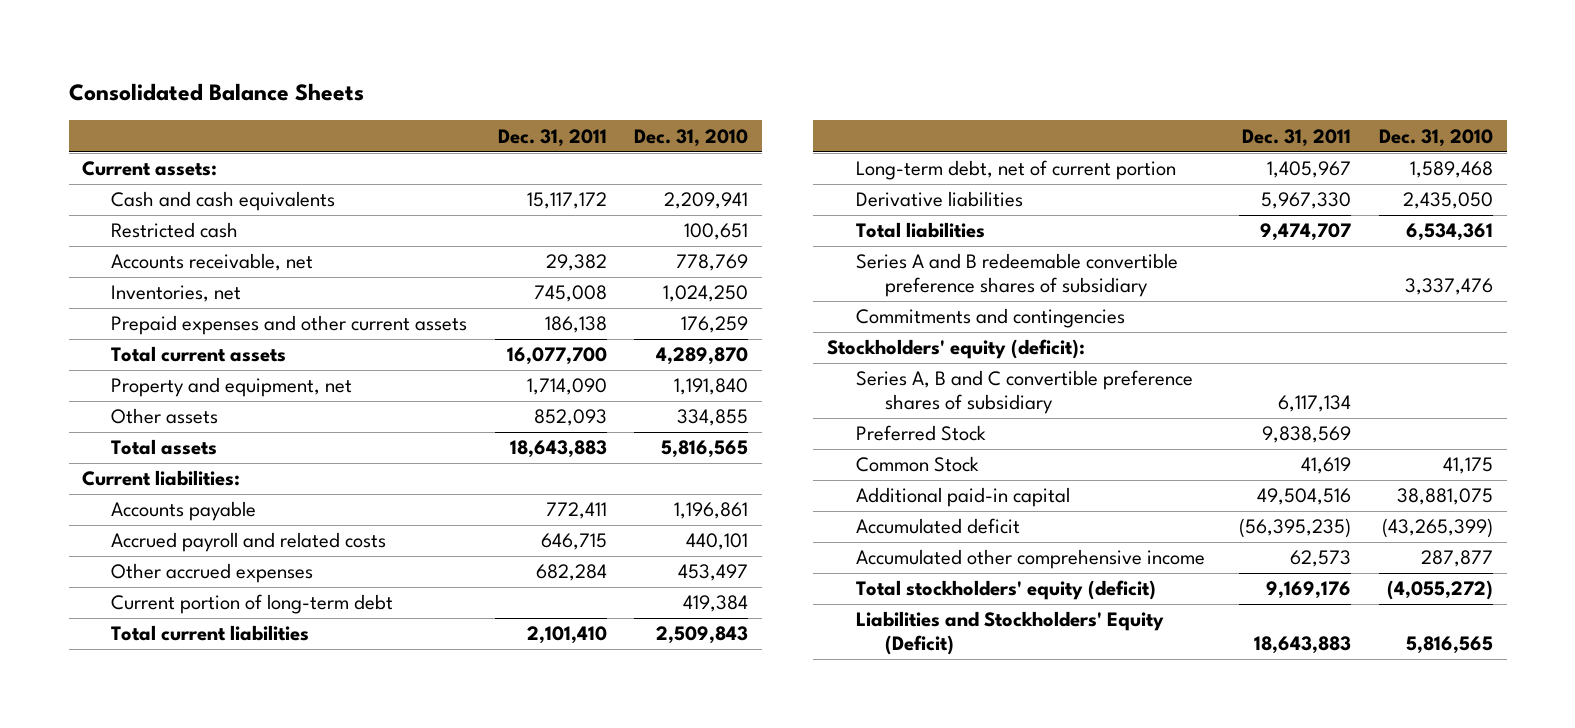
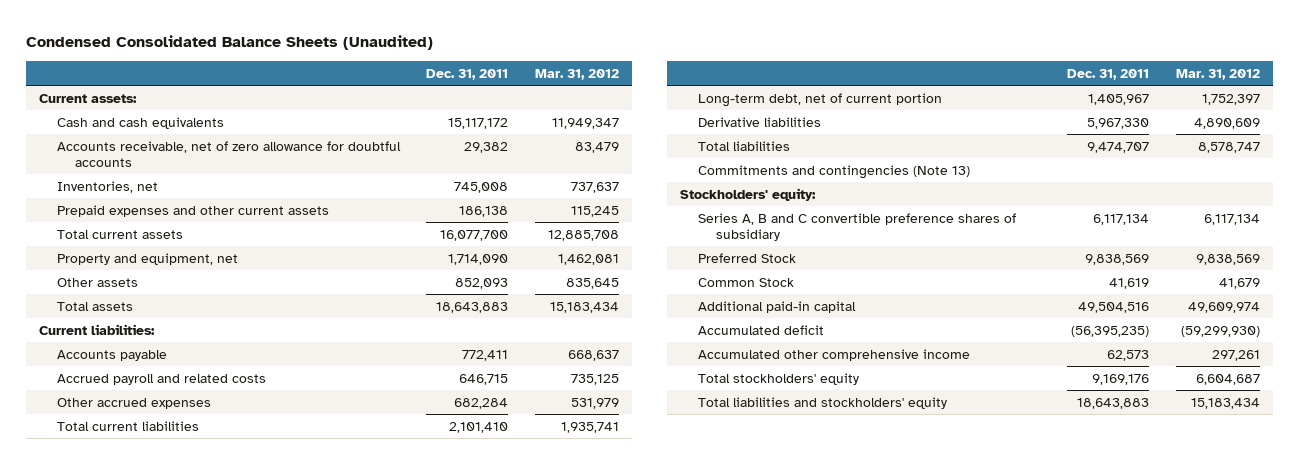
[68,83,364,102] Consolidated Balance Sheets -> [25,34,433,50] Condensed Consolidated Balance Sheets (Unaudited)
[634,128,749,147] Dec. 31, 2010 -> none
none -> [534,68,619,80] Mar. 31, 2012
[111,222,239,239] Restricted cash -> none
[111,253,314,272] Accounts receivable, net -> [56,140,401,168] Accounts receivable, net of zero allowance for doubtful accounts
[111,594,394,615] Current portion of long-term debt -> none
[855,253,1178,297] Series A and B redeemable convertible preference shares of subsidiary -> none
[855,308,1125,329] Commitments and contingencies -> [697,164,970,179] Commitments and contingencies (Note 13)
[826,339,1085,360] Stockholders' equity (deficit): -> [679,187,816,201] Stockholders' equity:
[855,580,1156,601] Total stockholders' equity (deficit) -> [697,372,859,385] Total stockholders' equity
[855,611,1164,655] Liabilities and Stockholders' Equity (Deficit) -> [697,396,947,409] Total liabilities and stockholders' equity

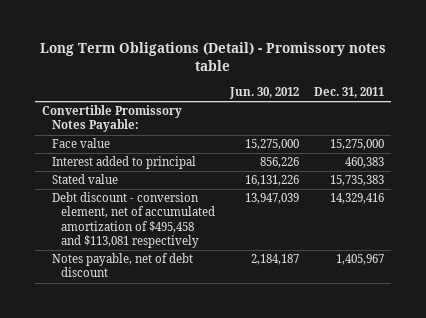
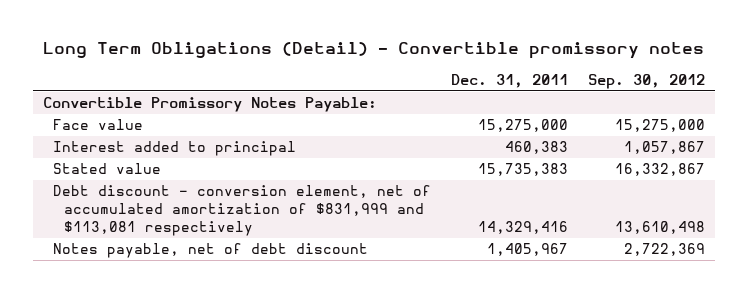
[40,42,387,72] Long Term Obligations (Detail) - Promissory notes table -> [42,42,704,60] Long Term Obligations (Detail) - Convertible promissory notes
[229,87,300,100] Jun. 30, 2012 -> none
none -> [588,73,706,89] Sep. 30, 2012
[51,192,216,248] Debt discount - conversion element, net of accumulated amortization of $495,458 and $113,081 respectively -> [53,185,432,236] Debt discount - conversion element, net of accumulated amortization of $831,999 and $113,081 respectively

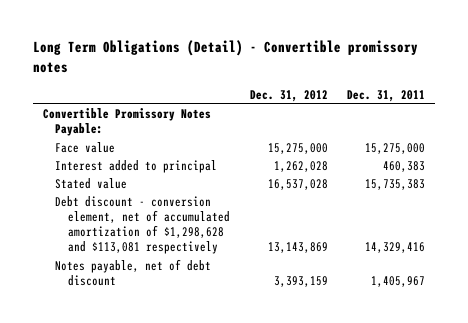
[588,73,706,89] Sep. 30, 2012 -> none
none -> [249,89,328,102] Dec. 31, 2012
[53,185,432,236] Debt discount - conversion element, net of accumulated amortization of $831,999 and $113,081 respectively -> [55,195,231,254] Debt discount - conversion element, net of accumulated amortization of $1,298,628 and $113,081 respectively

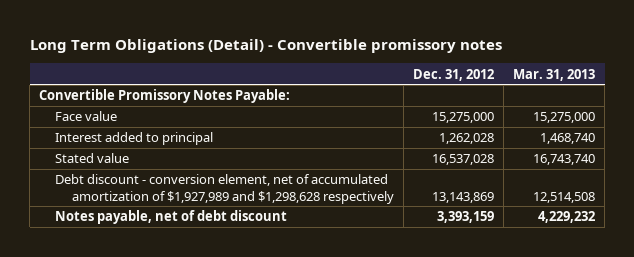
[347,89,426,102] Dec. 31, 2011 -> none
none -> [513,68,596,81] Mar. 31, 2013
[55,195,231,254] Debt discount - conversion element, net of accumulated amortization of $1,298,628 and $113,081 respectively -> [55,174,394,204] Debt discount - conversion element, net of accumulated amortization of $1,927,989 and $1,298,628 respectively

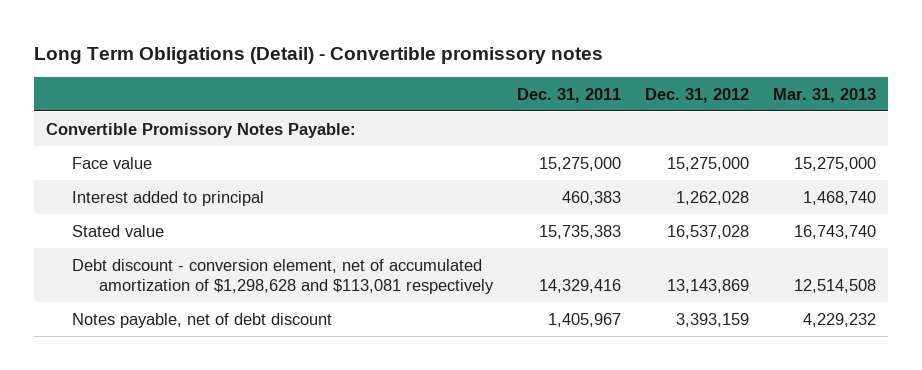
none -> [516,87,621,103] Dec. 31, 2011
[55,174,394,204] Debt discount - conversion element, net of accumulated amortization of $1,927,989 and $1,298,628 respectively -> [72,258,494,294] Debt discount - conversion element, net of accumulated amortization of $1,298,628 and $113,081 respectively

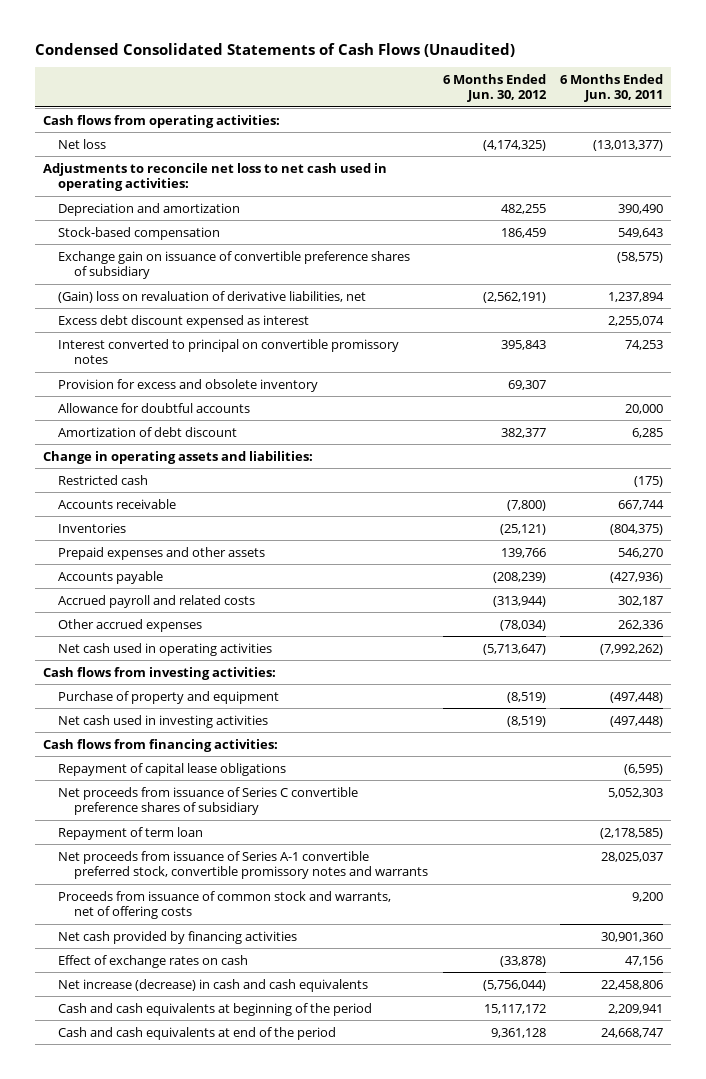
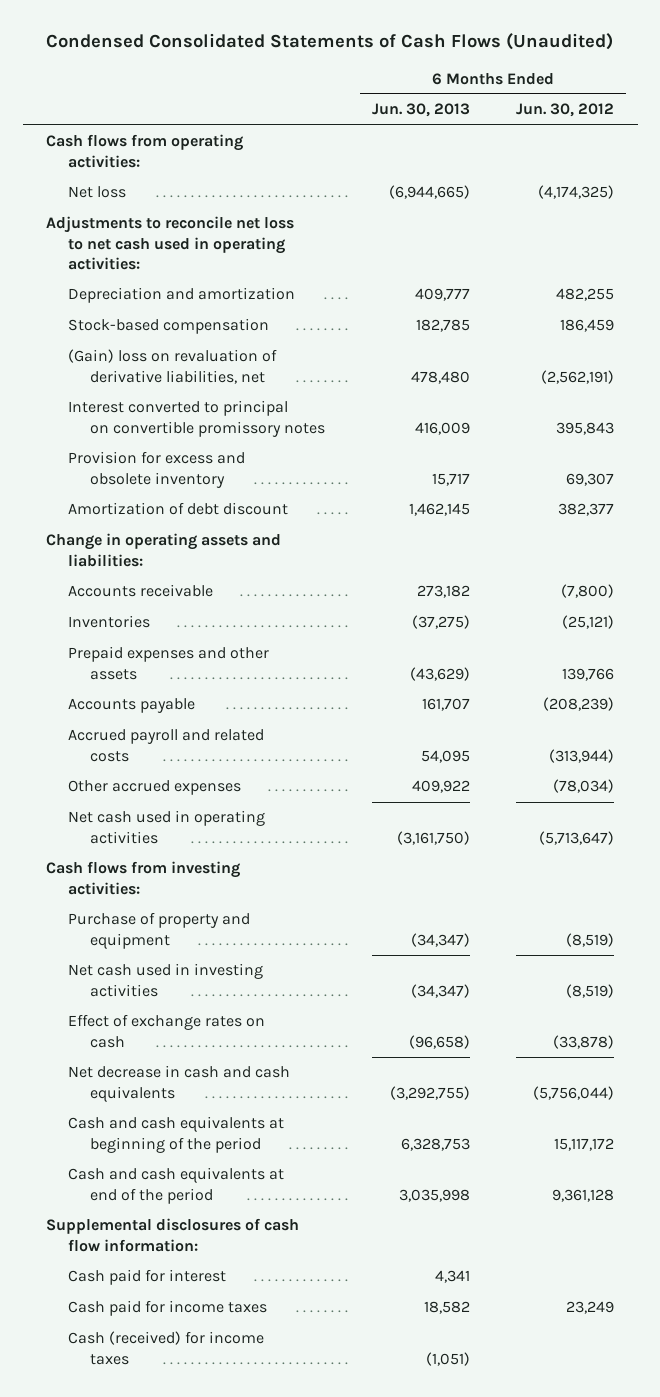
[560,74,664,103] 6 Months Ended Jun. 30, 2011 -> none
none -> [371,103,470,118] Jun. 30, 2013
[58,250,411,279] Exchange gain on issuance of convertible preference shares of subsidiary -> none
[58,314,310,328] Excess debt discount expensed as interest -> none
[58,402,251,413] Allowance for doubtful accounts -> none
[58,474,149,485] Restricted cash -> none
[42,738,278,752] Cash flows from financing activities: -> none
[58,762,287,776] Repayment of capital lease obligations -> none
[58,786,359,815] Net proceeds from issuance of Series C convertible preference shares of subsidiary -> none
[58,826,204,840] Repayment of term loan -> none
[58,850,429,879] Net proceeds from issuance of Series A-1 convertible preferred stock, convertible promissory notes and warrants -> none
[58,890,392,919] Proceeds from issuance of common stock and warrants, net of offering costs -> none
[58,930,298,944] Net cash provided by financing activities -> none
[58,978,369,992] Net increase (decrease) in cash and cash equivalents -> [67,1065,290,1102] Net decrease in cash and cash equivalents
none -> [45,1218,299,1252] Supplemental disclosures of cash flow information:
none -> [67,1269,226,1286] Cash paid for interest
none -> [67,1300,267,1317] Cash paid for income taxes
none -> [67,1331,264,1365] Cash (received) for income taxes

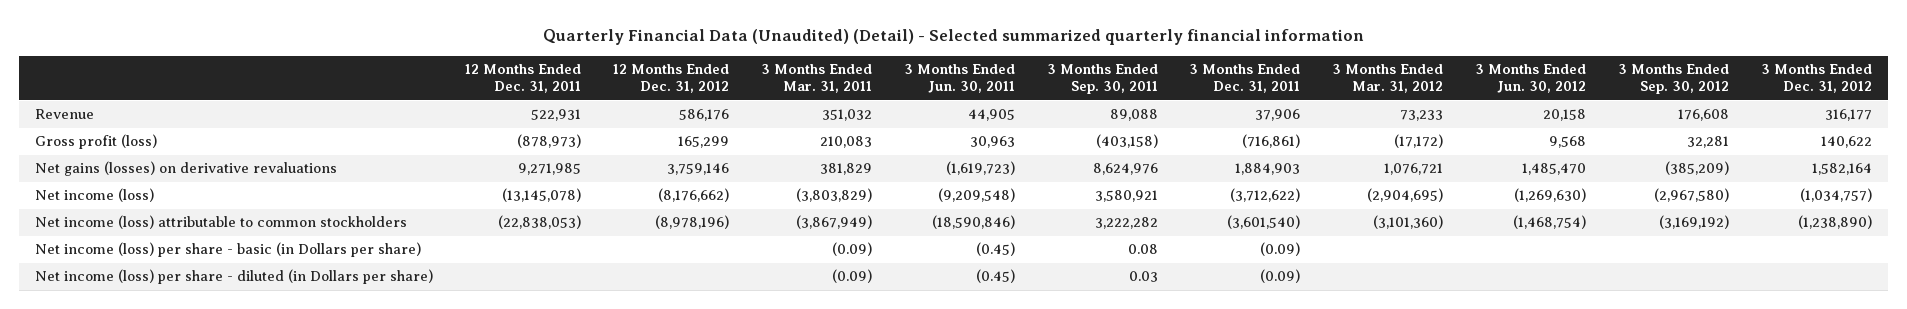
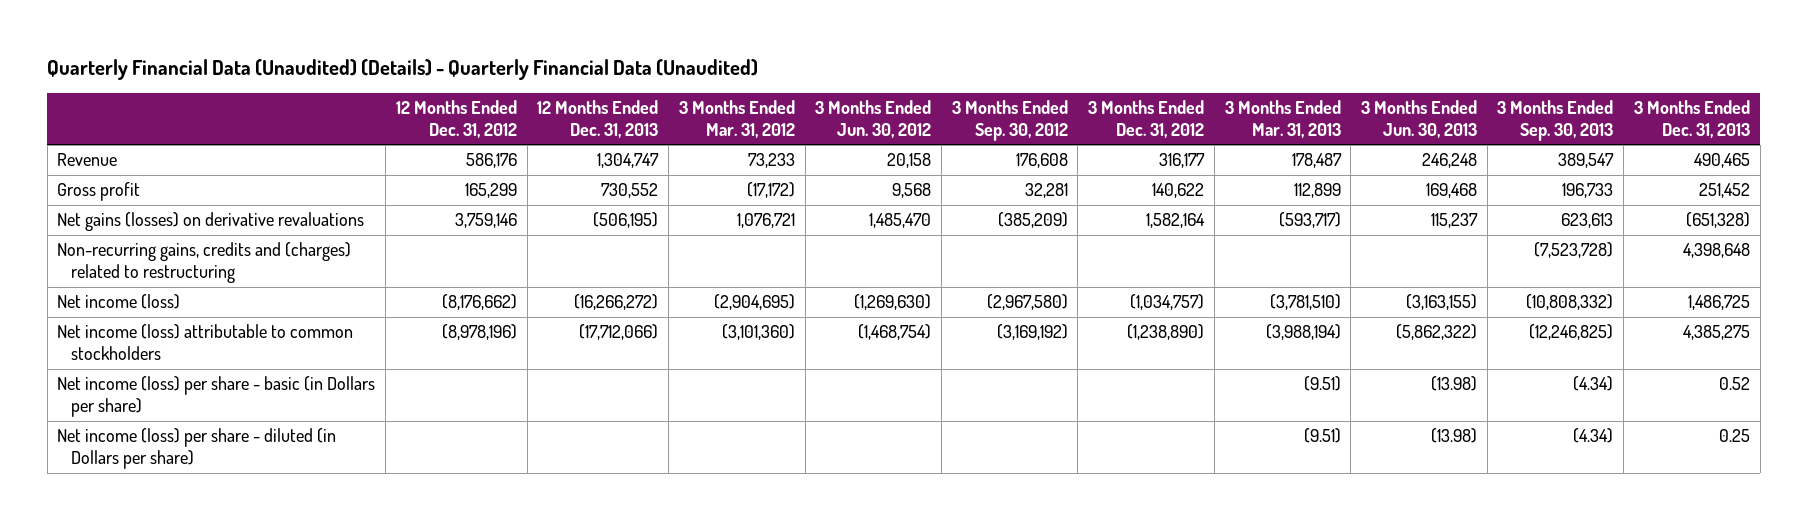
[542,29,1364,46] Quarterly Financial Data (Unaudited) (Detail) - Selected summarized quarterly financial information -> [47,58,759,80] Quarterly Financial Data (Unaudited) (Details) - Quarterly Financial Data (Unaudited)
[464,63,581,94] 12 Months Ended Dec. 31, 2011 -> none
[760,63,872,94] 3 Months Ended Mar. 31, 2011 -> none
[903,63,1015,94] 3 Months Ended Jun. 30, 2011 -> none
[1046,63,1158,95] 3 Months Ended Sep. 30, 2011 -> none
[1189,63,1301,94] 3 Months Ended Dec. 31, 2011 -> none
none -> [537,100,659,139] 12 Months Ended Dec. 31, 2013
none -> [1224,100,1341,139] 3 Months Ended Mar. 31, 2013
none -> [1360,100,1477,139] 3 Months Ended Jun. 30, 2013
none -> [1497,100,1614,142] 3 Months Ended Sep. 30, 2013
none -> [1633,100,1750,139] 3 Months Ended Dec. 31, 2013
[34,134,157,150] Gross profit (loss) -> [57,182,141,202] Gross profit
none -> [57,242,352,284] Non-recurring gains, credits and (charges) related to restructuring

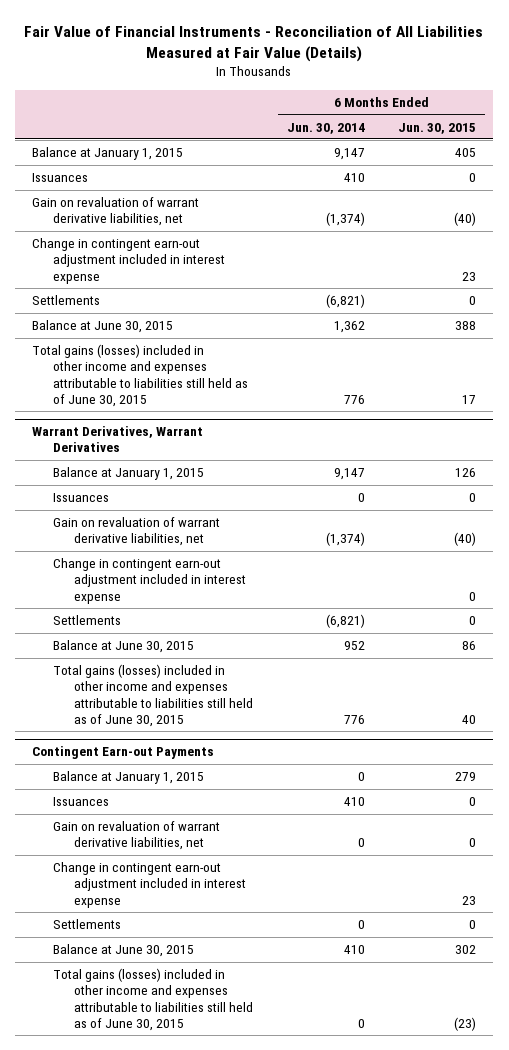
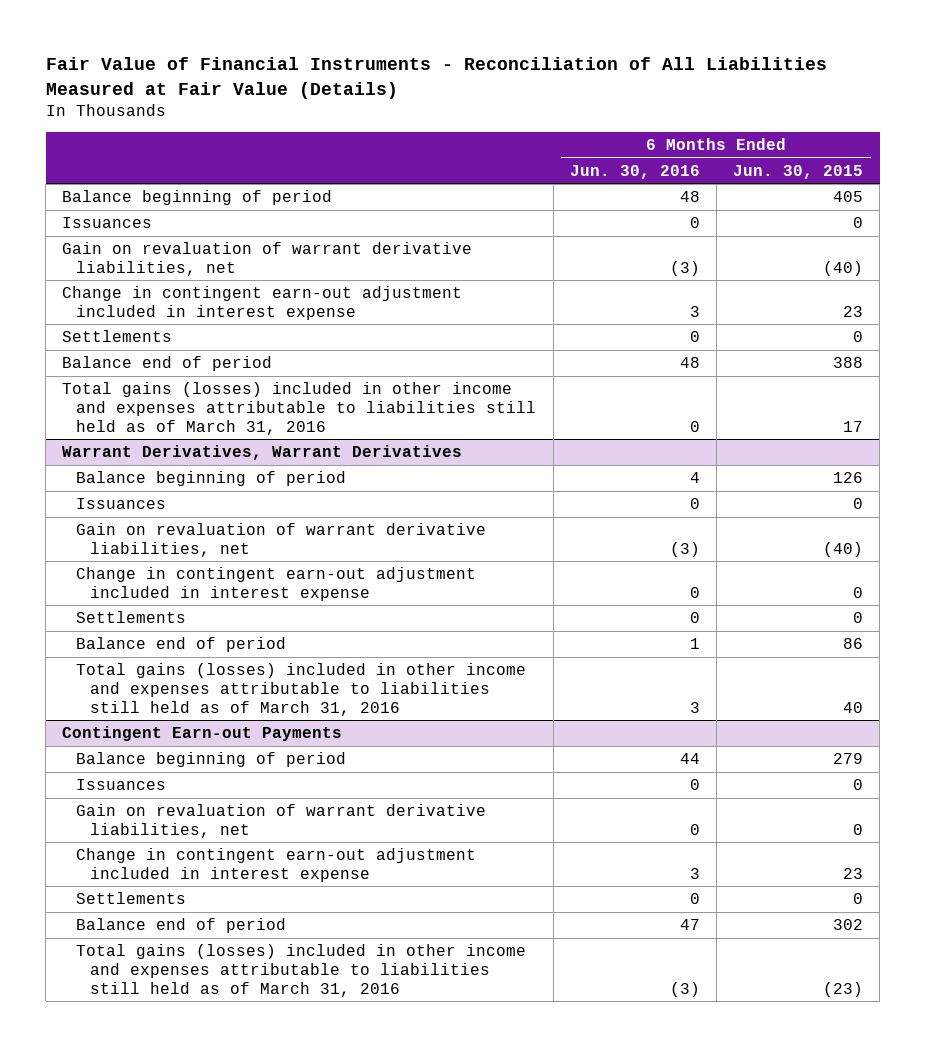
[286,122,365,134] Jun. 30, 2014 -> none
none -> [569,164,700,179] Jun. 30, 2016
[32,147,184,161] Balance at January 1, 2015 -> [62,189,333,205] Balance beginning of period
[32,320,174,334] Balance at June 30, 2015 -> [62,355,273,371] Balance end of period
[32,344,249,407] Total gains (losses) included in other income and expenses attributable to liabilities still held as of June 30, 2015 -> [62,381,537,435] Total gains (losses) included in other income and expenses attributable to liabilities still held as of March 31, 2016
[53,467,205,481] Balance at January 1, 2015 -> [76,470,347,486] Balance beginning of period
[53,640,195,654] Balance at June 30, 2015 -> [76,636,287,652] Balance end of period
[53,664,253,727] Total gains (losses) included in other income and expenses attributable to liabilities still held as of June 30, 2015 -> [76,662,527,716] Total gains (losses) included in other income and expenses attributable to liabilities still held as of March 31, 2016
[53,771,205,785] Balance at January 1, 2015 -> [76,751,347,767] Balance beginning of period
[53,944,195,958] Balance at June 30, 2015 -> [76,917,287,933] Balance end of period
[53,968,253,1031] Total gains (losses) included in other income and expenses attributable to liabilities still held as of June 30, 2015 -> [76,943,527,997] Total gains (losses) included in other income and expenses attributable to liabilities still held as of March 31, 2016

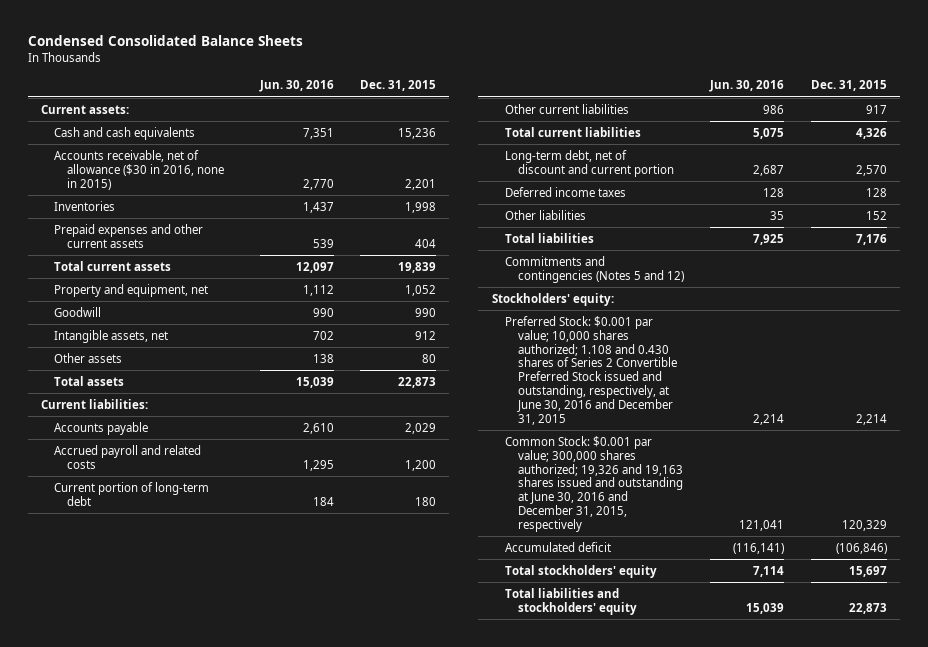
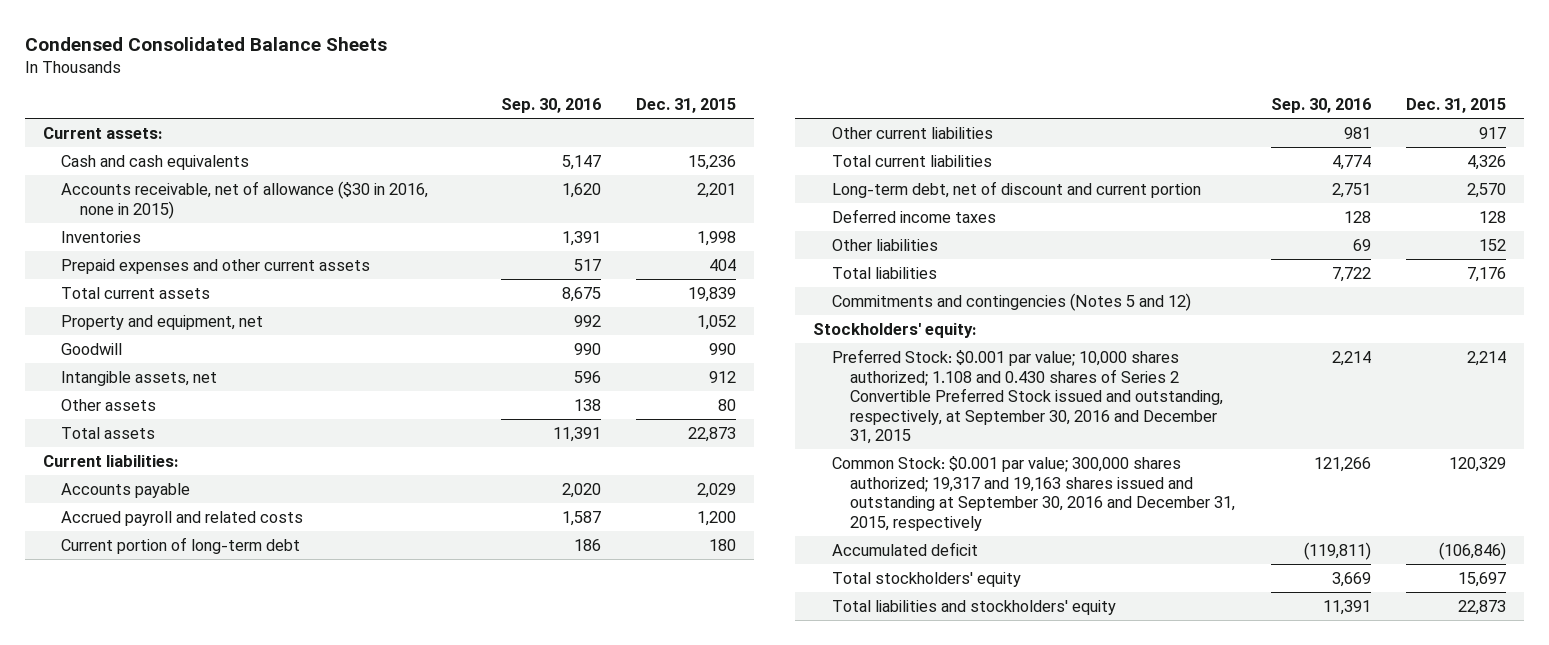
[258,80,334,93] Jun. 30, 2016 -> none
none -> [500,97,601,113] Sep. 30, 2016
[504,315,677,425] Preferred Stock: $0.001 par value; 10,000 shares authorized; 1.108 and 0.430 shares of Series 2 Convertible Preferred Stock issued and outstanding, respectively, at June 30, 2016 and December 31, 2015 -> [831,348,1224,445] Preferred Stock: $0.001 par value; 10,000 shares authorized; 1.108 and 0.430 shares of Series 2 Convertible Preferred Stock issued and outstanding, respectively, at September 30, 2016 and December 31, 2015
[504,435,683,533] Common Stock: $0.001 par value; 300,000 shares authorized; 19,326 and 19,163 shares issued and outstanding at June 30, 2016 and December 31, 2015, respectively -> [831,455,1236,531] Common Stock: $0.001 par value; 300,000 shares authorized; 19,317 and 19,163 shares issued and outstanding at September 30, 2016 and December 31, 2015, respectively

